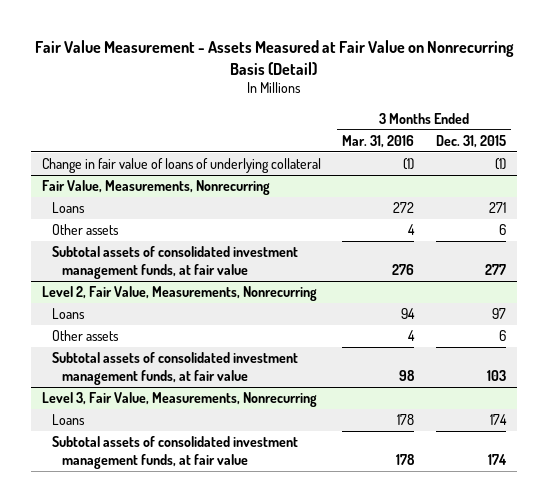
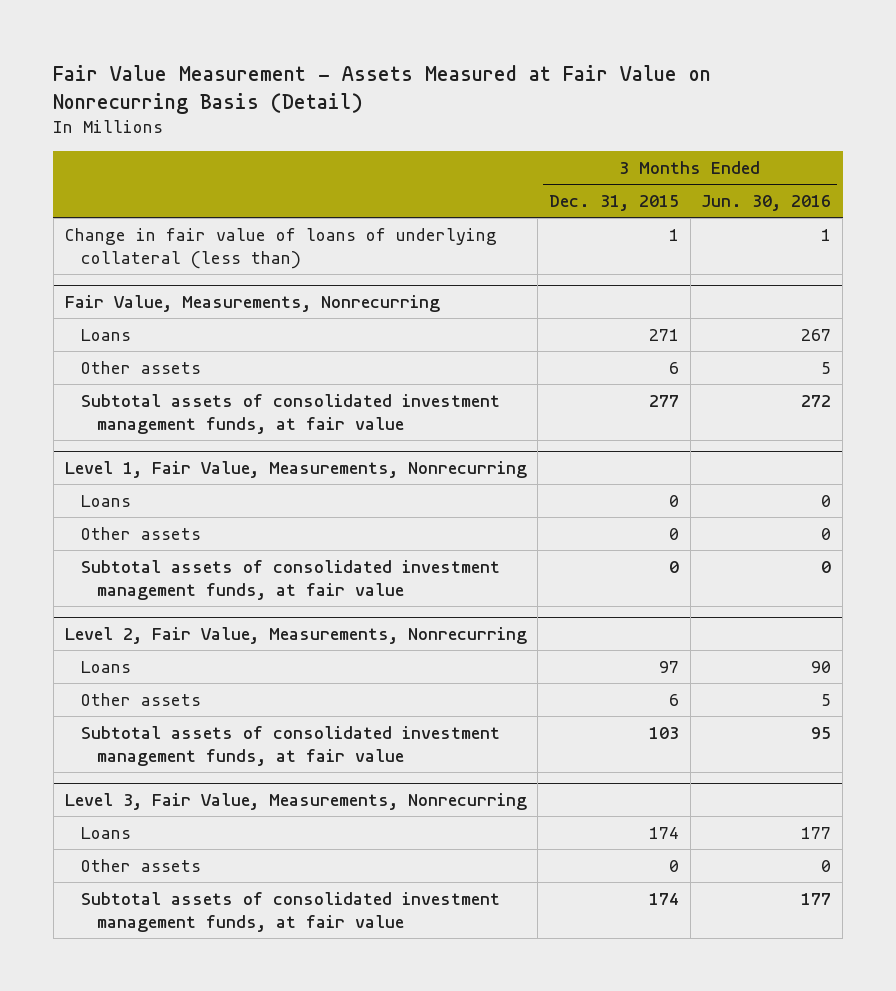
[342,134,415,148] Mar. 31, 2016 -> none
none -> [701,194,832,211] Jun. 30, 2016
[41,158,321,174] Change in fair value of loans of underlying collateral -> [64,227,497,269] Change in fair value of loans of underlying collateral (less than)
[494,158,506,171] (1) -> [668,228,679,241] 1
none -> [64,461,527,479] Level 1, Fair Value, Measurements, Nonrecurring
none -> [80,494,131,507] Loans
none -> [80,526,201,540] Other assets
none -> [80,559,500,600] Subtotal assets of consolidated investment management funds, at fair value
none -> [80,858,201,872] Other assets

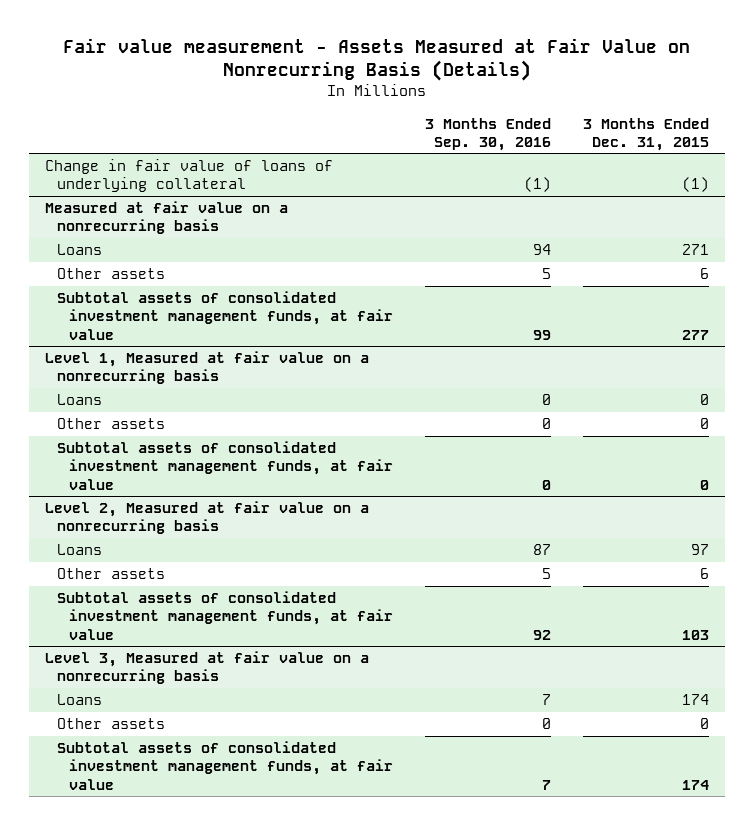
[53,65,712,115] Fair Value Measurement - Assets Measured at Fair Value on Nonrecurring Basis (Detail) -> [63,37,691,81] Fair value measurement - Assets Measured at Fair Value on Nonrecurring Basis (Details)
[701,194,832,211] Jun. 30, 2016 -> none
none -> [425,117,552,151] 3 Months Ended Sep. 30, 2016
[64,227,497,269] Change in fair value of loans of underlying collateral (less than) -> [45,159,334,193] Change in fair value of loans of underlying collateral
[668,228,679,241] 1 -> [682,177,710,193] (1)
[64,295,440,313] Fair Value, Measurements, Nonrecurring -> [45,201,289,235] Measured at fair value on a nonrecurring basis
[64,461,527,479] Level 1, Fair Value, Measurements, Nonrecurring -> none
none -> [45,351,370,385] Level 1, Measured at fair value on a nonrecurring basis
[64,627,527,645] Level 2, Fair Value, Measurements, Nonrecurring -> none
none -> [45,501,370,535] Level 2, Measured at fair value on a nonrecurring basis
[64,793,527,811] Level 3, Fair Value, Measurements, Nonrecurring -> none
none -> [45,651,370,685] Level 3, Measured at fair value on a nonrecurring basis

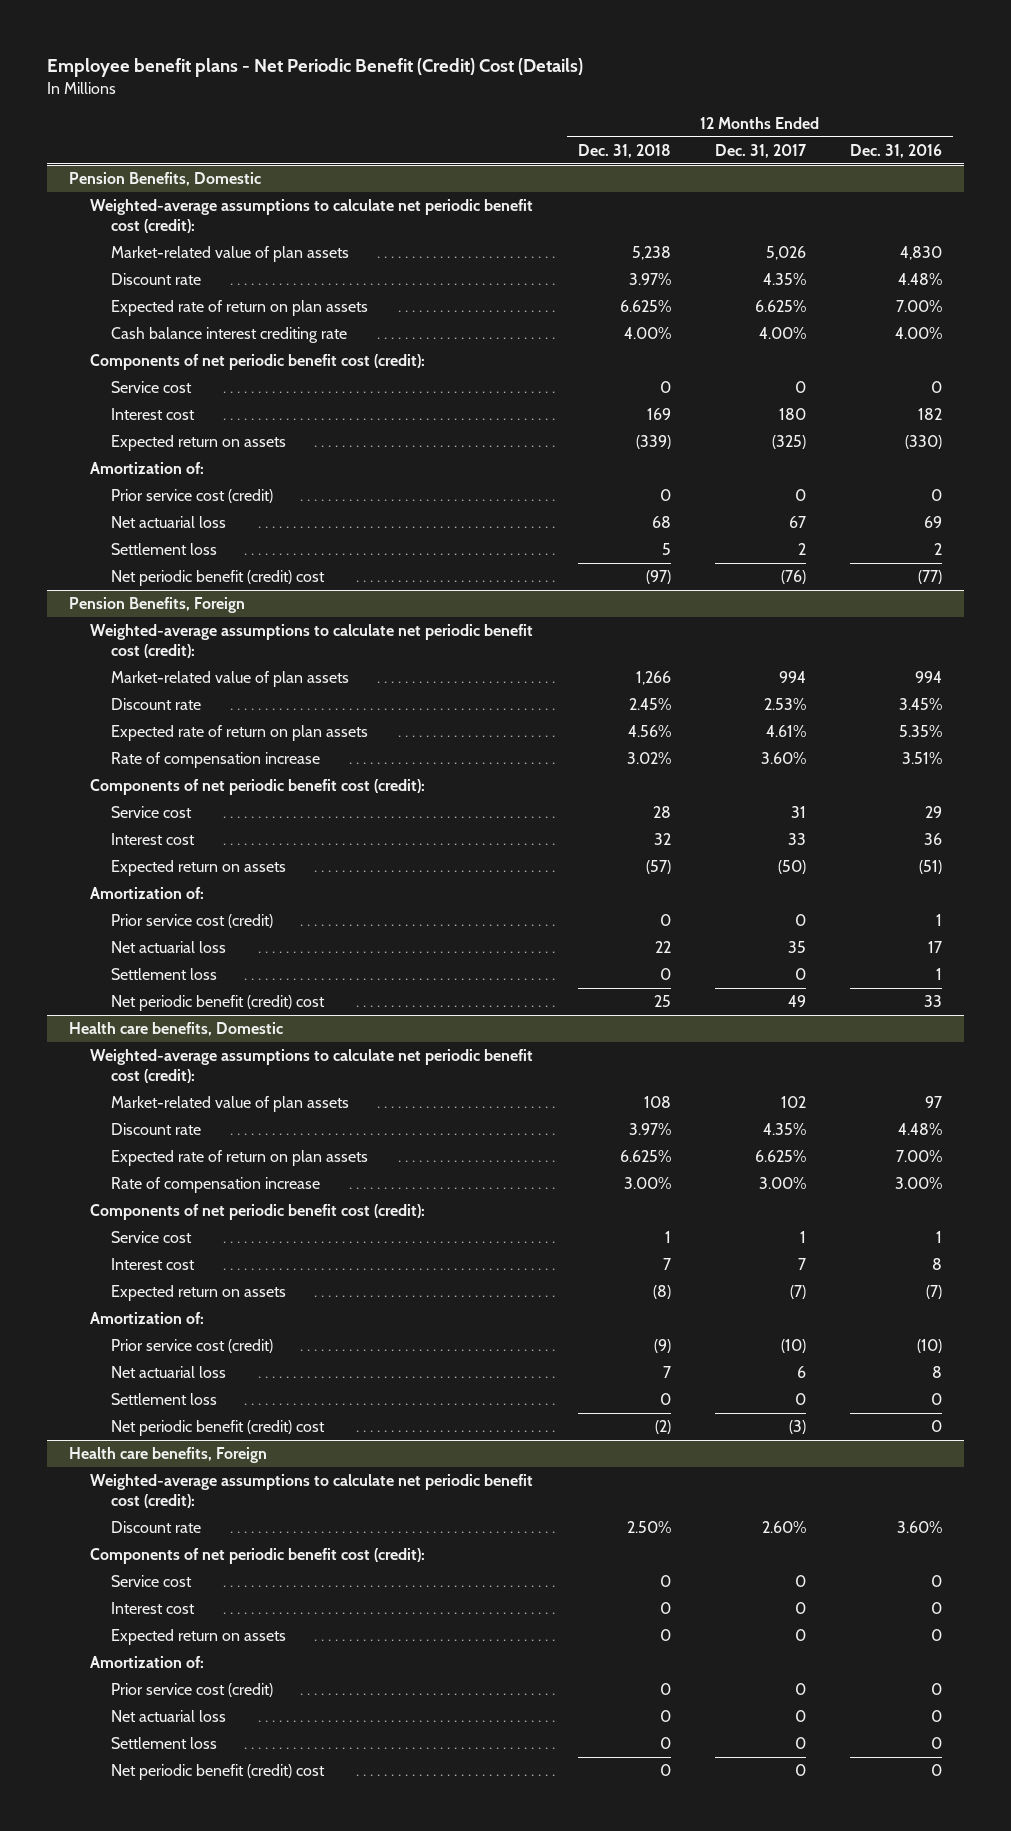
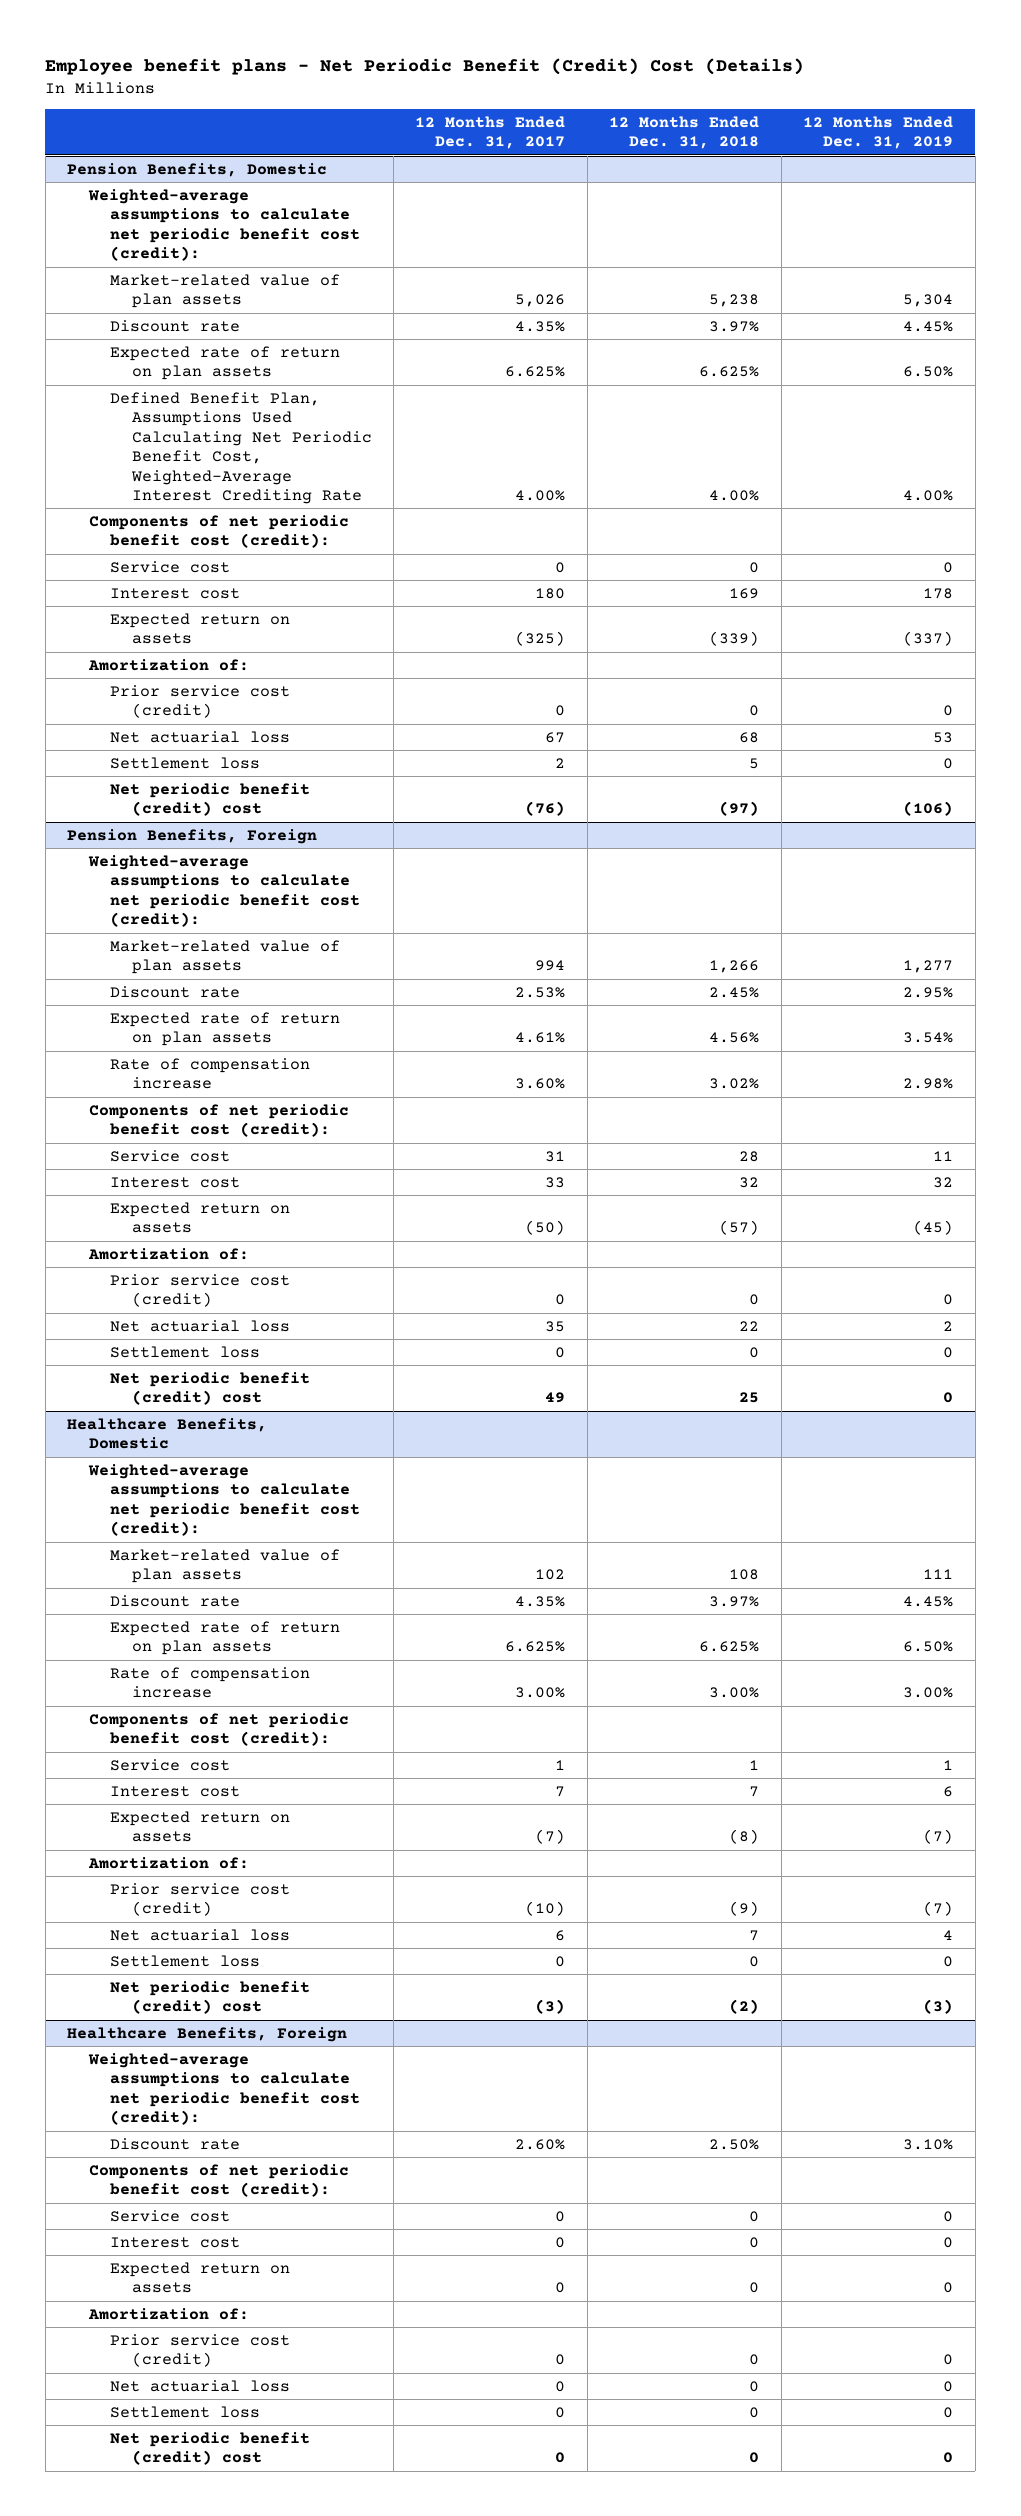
[850,143,943,158] Dec. 31, 2016 -> none
none -> [803,115,954,150] 12 Months Ended Dec. 31, 2019
[111,327,348,344] Cash balance interest crediting rate -> none
none -> [110,391,372,504] Defined Benefit Plan, Assumptions Used Calculating Net Periodic Benefit Cost, Weighted-Average Interest Crediting Rate
[69,1022,284,1037] Health care benefits, Domestic -> none
none -> [67,1417,268,1450] Healthcare Benefits, Domestic
[69,1447,268,1464] Health care benefits, Foreign -> none
none -> [67,2026,348,2042] Healthcare Benefits, Foreign

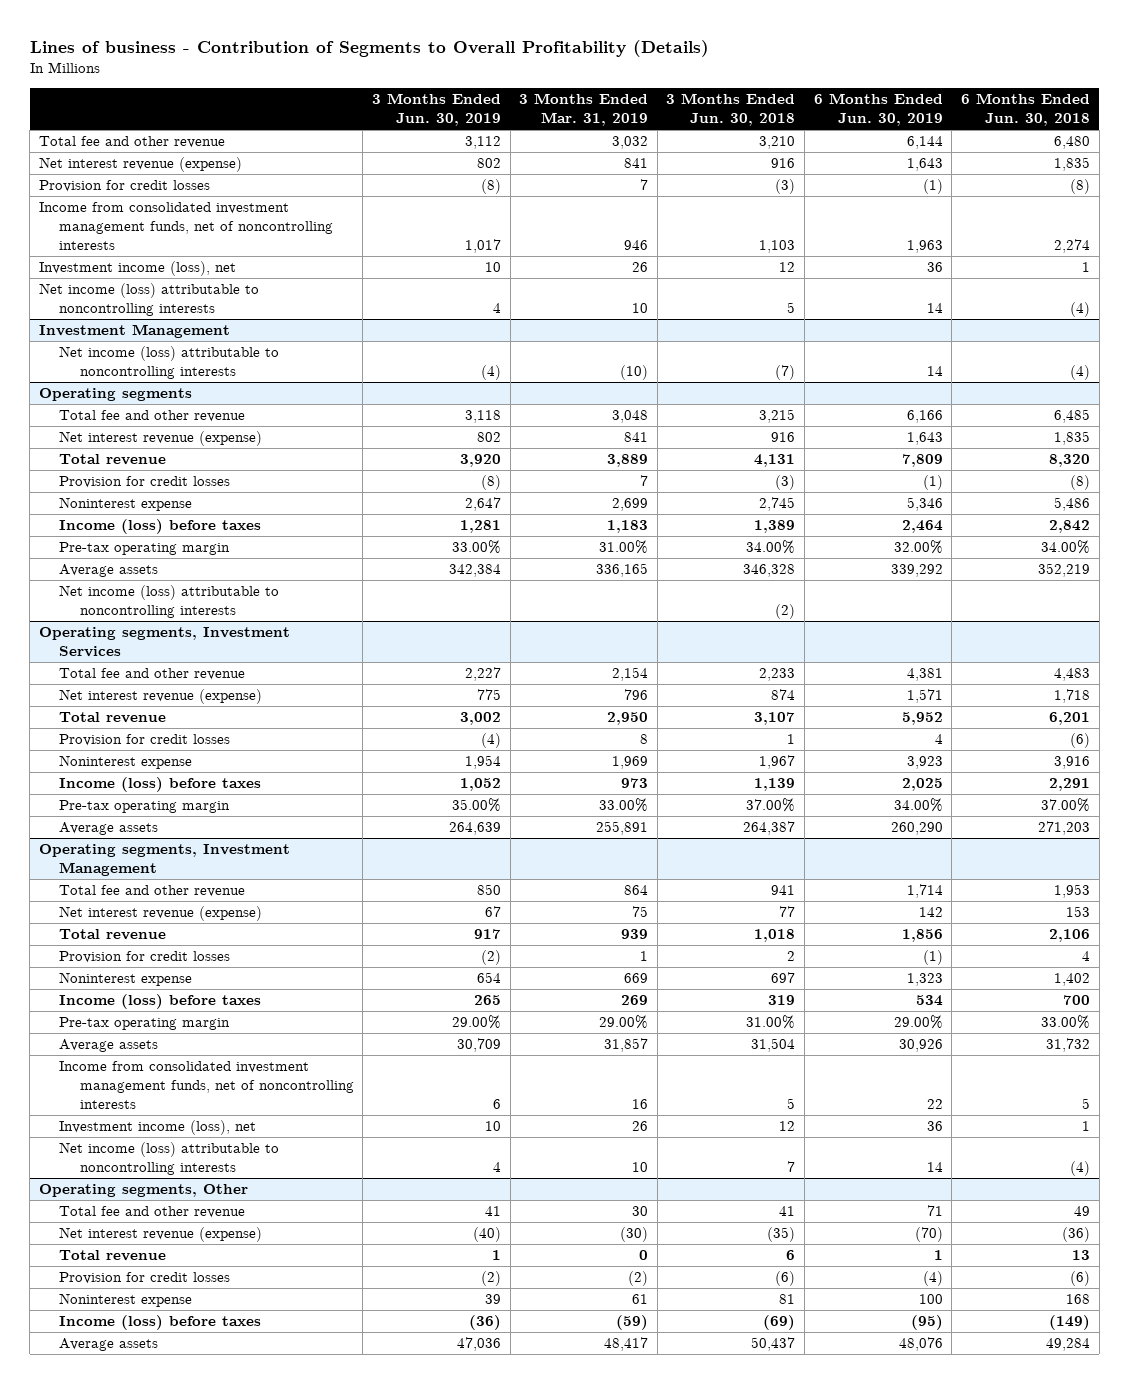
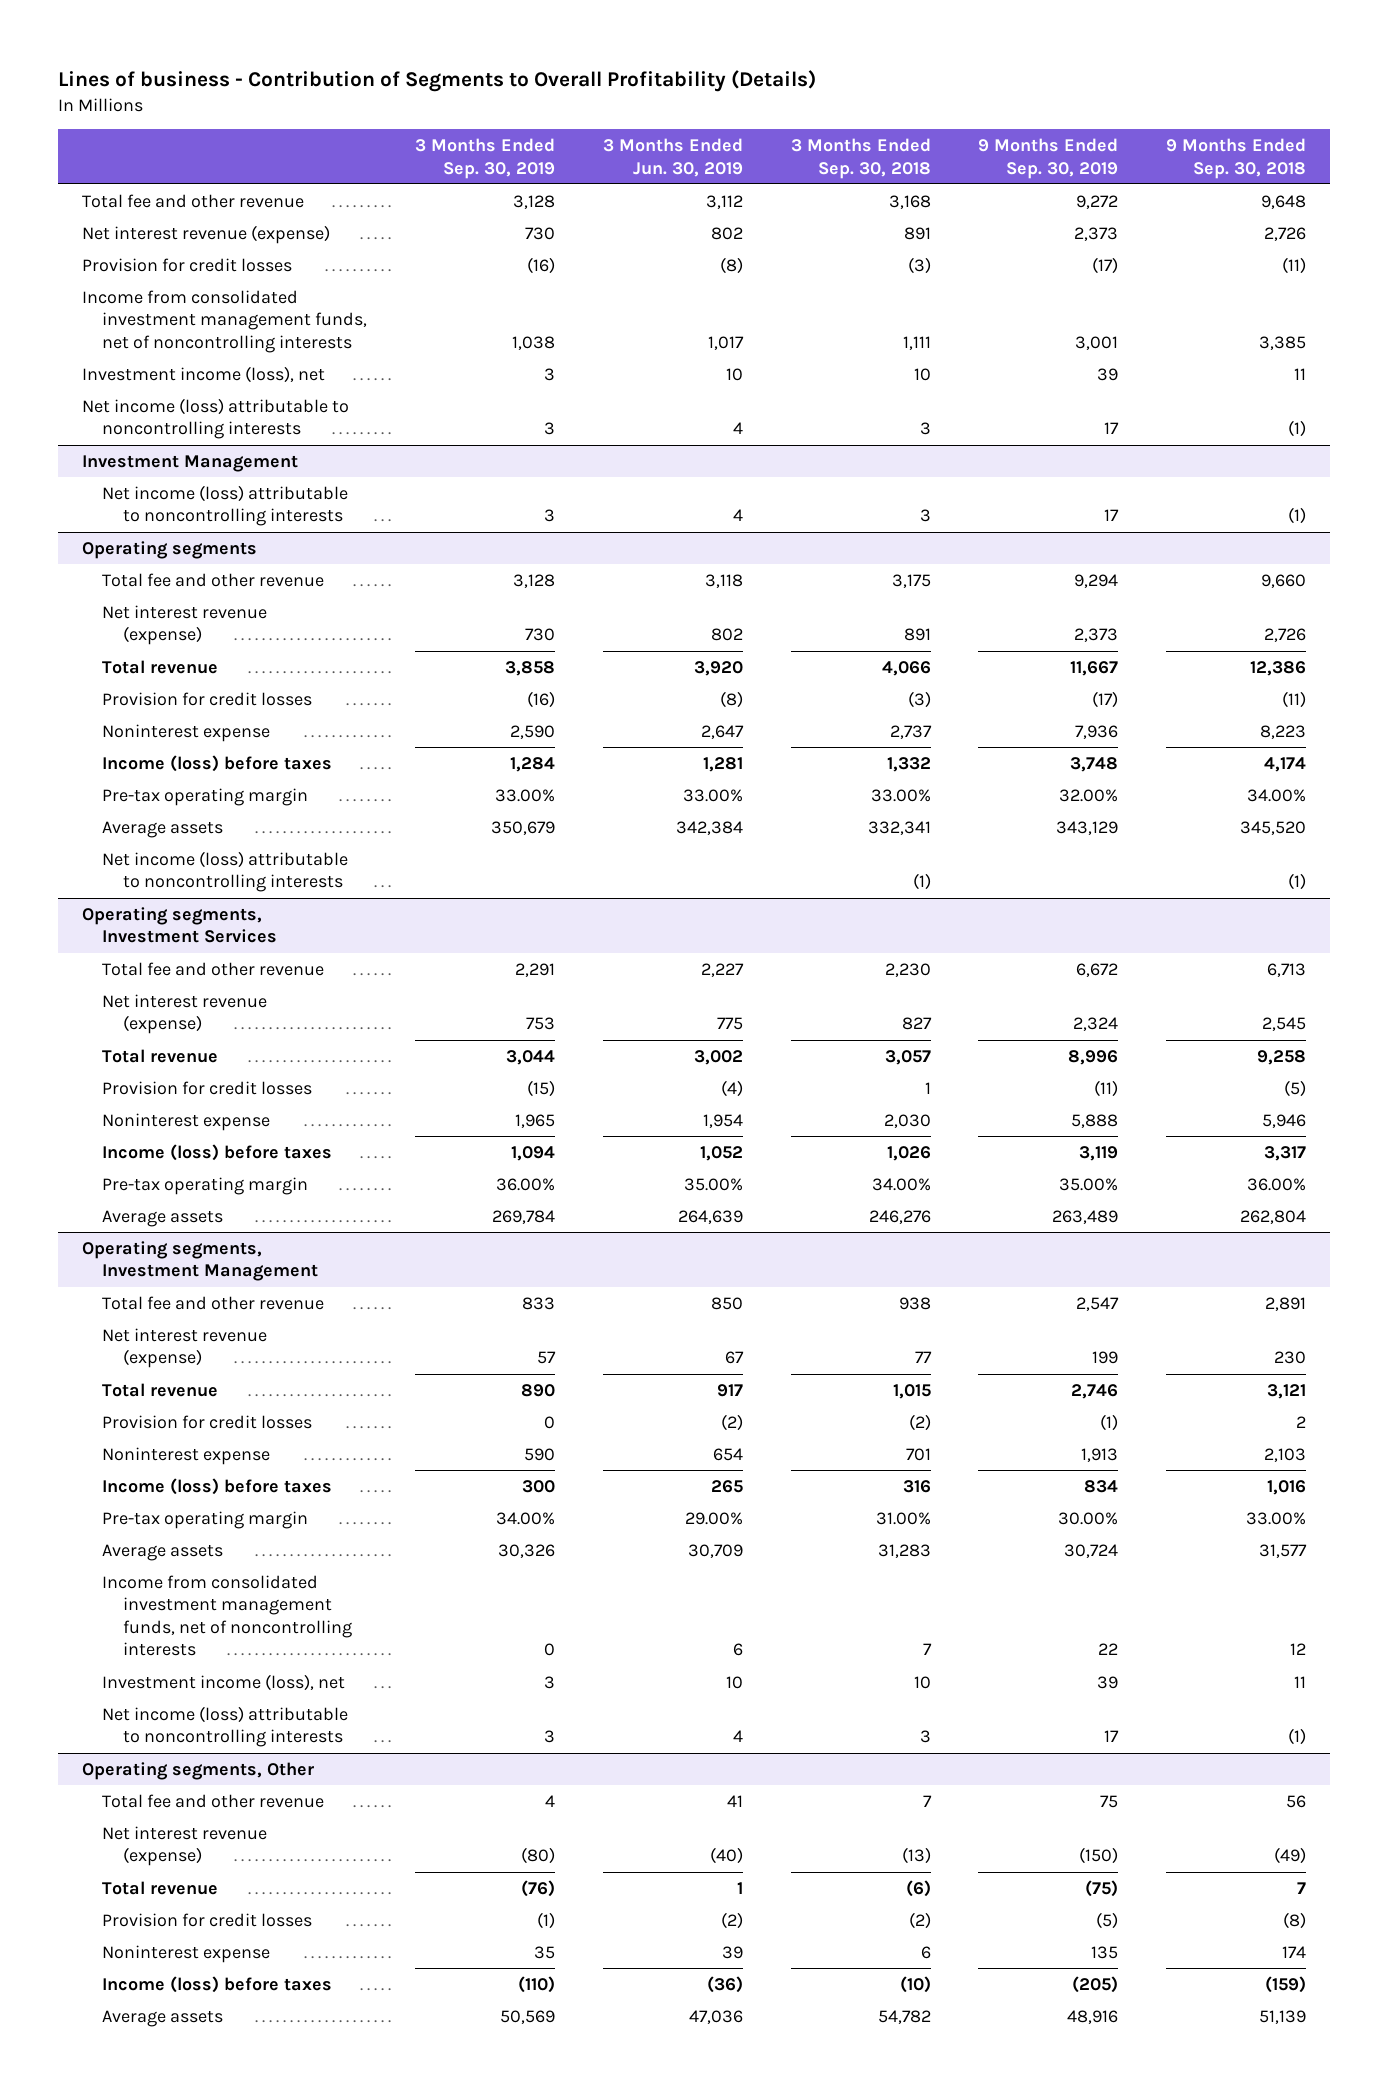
[519,93,649,127] 3 Months Ended Mar. 31, 2019 -> none
[666,93,796,127] 3 Months Ended Jun. 30, 2018 -> none
[813,93,943,127] 6 Months Ended Jun. 30, 2019 -> none
[961,93,1091,127] 6 Months Ended Jun. 30, 2018 -> none
none -> [415,137,556,179] 3 Months Ended Sep. 30, 2019
none -> [790,137,931,179] 3 Months Ended Sep. 30, 2018
none -> [978,137,1119,179] 9 Months Ended Sep. 30, 2019
none -> [1166,137,1307,179] 9 Months Ended Sep. 30, 2018
[480,365,501,381] (4) -> [732,509,743,522] 4

